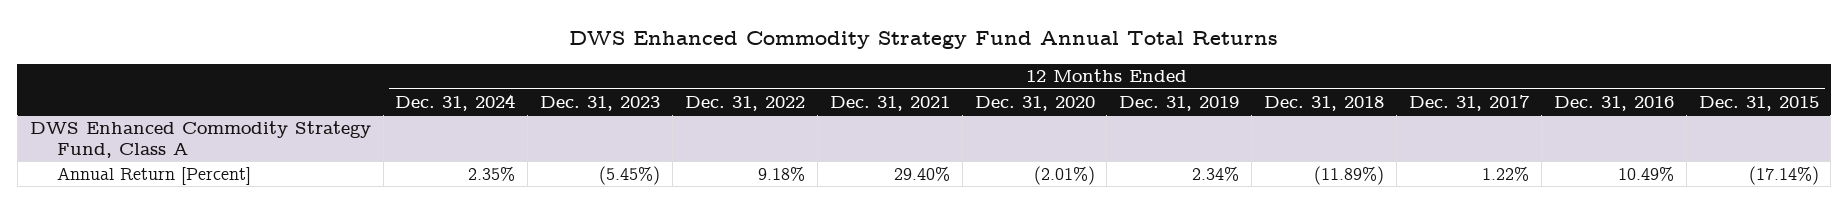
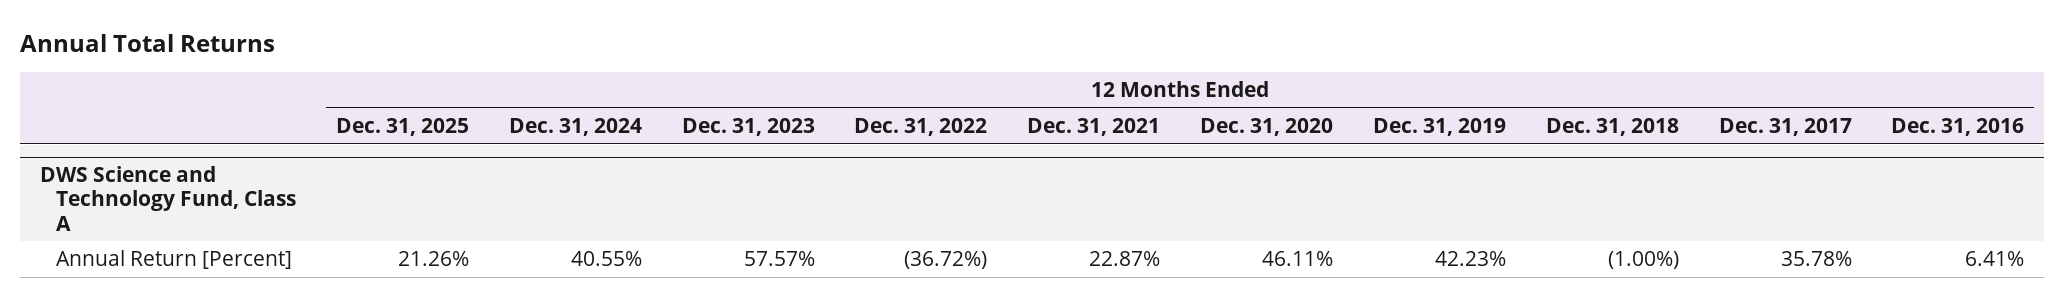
[569,31,1279,50] DWS Enhanced Commodity Strategy Fund Annual Total Returns -> [20,33,276,52] Annual Total Returns
[1698,95,1819,111] Dec. 31, 2015 -> none
none -> [335,117,469,136] Dec. 31, 2025
[29,120,371,158] DWS Enhanced Commodity Strategy Fund, Class A -> none
none -> [40,166,297,231] DWS Science and Technology Fund, Class A
[468,165,516,181] 2.35% -> [570,251,642,267] 40.55%
[599,165,661,185] (5.45%) -> [743,251,815,267] 57.57%
[758,165,806,181] 9.18% -> [904,251,988,270] (36.72%)
[893,165,950,181] 29.40% -> [1089,251,1161,267] 22.87%
[1033,165,1095,185] (2.01%) -> [1262,251,1334,267] 46.11%
[1192,165,1240,181] 2.34% -> [1434,251,1506,267] 42.23%
[1314,165,1385,185] (11.89%) -> [1607,251,1679,270] (1.00%)
[1481,165,1529,181] 1.22% -> [1780,251,1852,267] 35.78%
[1617,165,1674,181] 10.49% -> [1965,251,2025,267] 6.41%

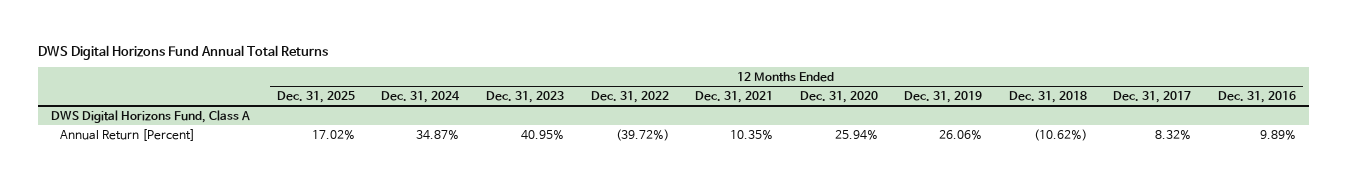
[20,33,276,52] Annual Total Returns -> [38,44,329,60] DWS Digital Horizons Fund Annual Total Returns
[40,166,297,231] DWS Science and Technology Fund, Class A -> none
none -> [51,109,251,123] DWS Digital Horizons Fund, Class A
[397,251,469,267] 21.26% -> [311,129,355,140] 17.02%
[570,251,642,267] 40.55% -> [416,129,460,140] 34.87%
[743,251,815,267] 57.57% -> [521,129,565,140] 40.95%
[904,251,988,270] (36.72%) -> [615,128,669,141] (39.72%)
[1089,251,1161,267] 22.87% -> [730,129,774,140] 10.35%
[1262,251,1334,267] 46.11% -> [834,129,878,140] 25.94%
[1434,251,1506,267] 42.23% -> [939,129,983,140] 26.06%
[1607,251,1679,270] (1.00%) -> [1033,128,1087,141] (10.62%)
[1780,251,1852,267] 35.78% -> [1155,129,1192,140] 8.32%
[1965,251,2025,267] 6.41% -> [1259,129,1296,140] 9.89%

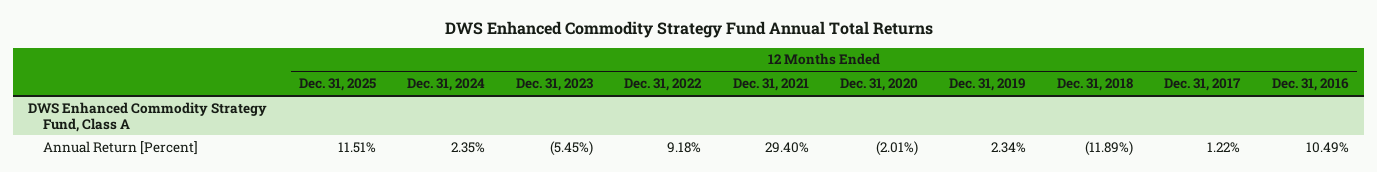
[38,44,329,60] DWS Digital Horizons Fund Annual Total Returns -> [444,20,933,38] DWS Enhanced Commodity Strategy Fund Annual Total Returns
[51,109,251,123] DWS Digital Horizons Fund, Class A -> none
none -> [28,101,268,132] DWS Enhanced Commodity Strategy Fund, Class A
[311,129,355,140] 17.02% -> [337,141,376,153] 11.51%
[416,129,460,140] 34.87% -> [450,141,485,153] 2.35%
[521,129,565,140] 40.95% -> [550,140,594,156] (5.45%)
[615,128,669,141] (39.72%) -> [667,141,702,153] 9.18%
[730,129,774,140] 10.35% -> [764,141,809,153] 29.40%
[834,129,878,140] 25.94% -> [875,140,918,156] (2.01%)
[939,129,983,140] 26.06% -> [991,141,1027,153] 2.34%
[1033,128,1087,141] (10.62%) -> [1085,140,1134,156] (11.89%)
[1155,129,1192,140] 8.32% -> [1207,141,1241,153] 1.22%
[1259,129,1296,140] 9.89% -> [1305,141,1349,153] 10.49%

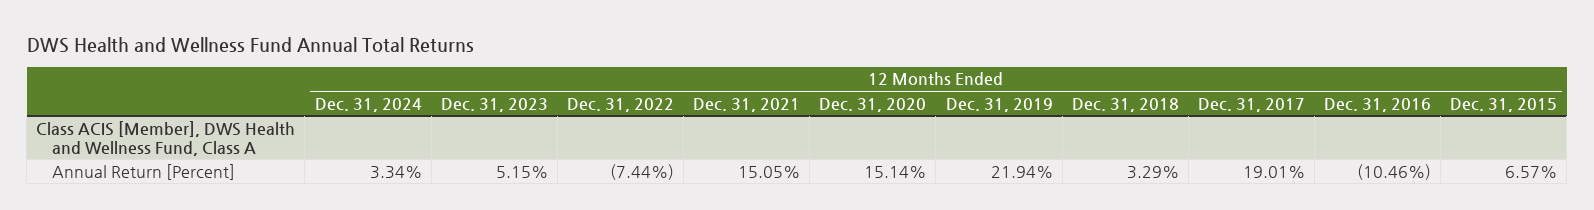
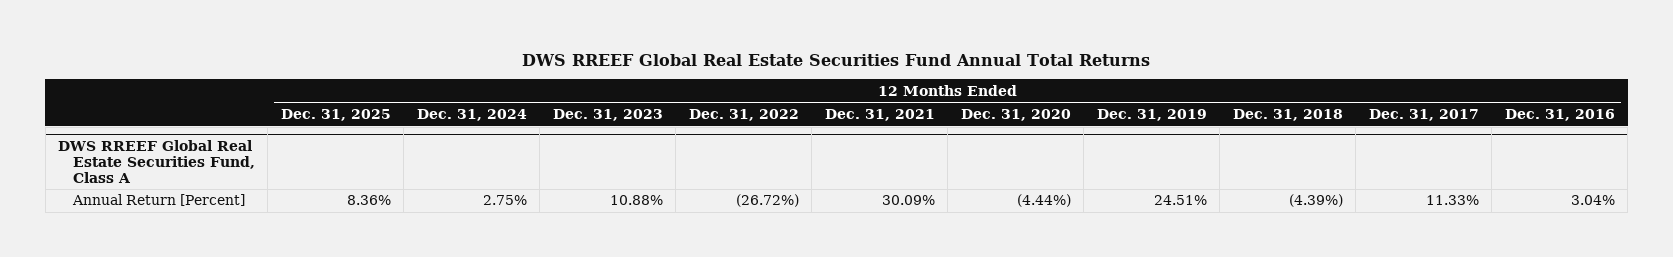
[26,37,474,54] DWS Health and Wellness Fund Annual Total Returns -> [522,53,1151,66] DWS RREEF Global Real Estate Securities Fund Annual Total Returns
[1450,97,1558,112] Dec. 31, 2015 -> none
none -> [280,108,391,121] Dec. 31, 2025
[36,120,296,156] Class ACIS [Member], DWS Health and Wellness Fund, Class A -> none
none -> [58,140,255,183] DWS RREEF Global Real Estate Securities Fund, Class A
[369,165,422,179] 3.34% -> [482,195,527,206] 2.75%
[495,165,548,178] 5.15% -> [609,195,663,206] 10.88%
[609,163,674,180] (7.44%) -> [735,194,799,208] (26.72%)
[738,165,801,178] 15.05% -> [881,195,935,206] 30.09%
[864,165,927,178] 15.14% -> [1016,194,1071,208] (4.44%)
[990,165,1053,178] 21.94% -> [1153,195,1207,206] 24.51%
[1126,165,1179,179] 3.29% -> [1288,194,1343,208] (4.39%)
[1242,165,1305,178] 19.01% -> [1425,195,1479,206] 11.33%
[1357,163,1432,180] (10.46%) -> [1570,195,1615,206] 3.04%

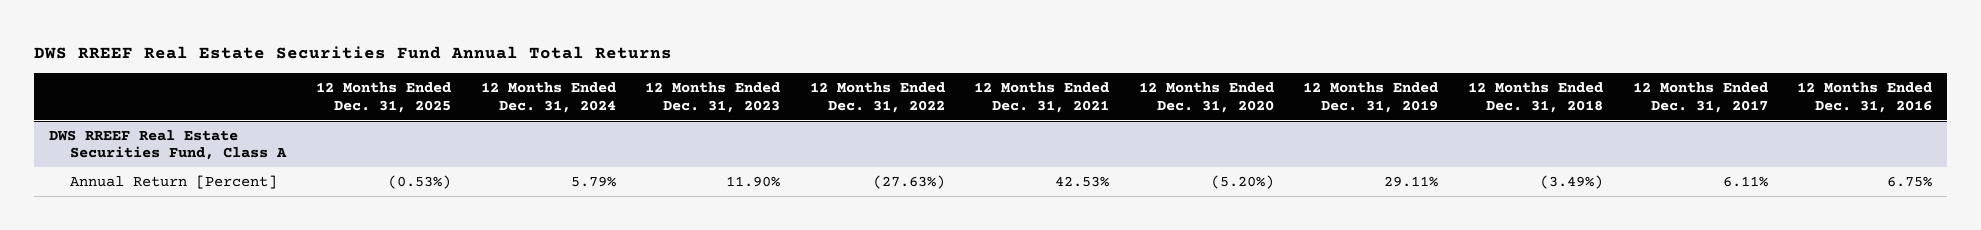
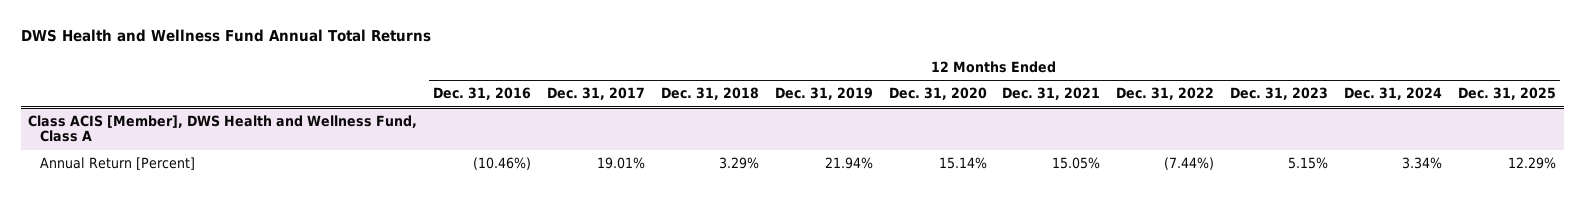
[34,45,673,59] DWS RREEF Real Estate Securities Fund Annual Total Returns -> [20,29,431,43] DWS Health and Wellness Fund Annual Total Returns
[48,129,288,161] DWS RREEF Real Estate Securities Fund, Class A -> none
none -> [28,114,418,143] Class ACIS [Member], DWS Health and Wellness Fund, Class A
[387,174,451,189] (0.53%) -> [1507,156,1556,169] 12.29%
[570,175,616,187] 5.79% -> [1401,156,1442,169] 3.34%
[726,175,781,187] 11.90% -> [1288,156,1329,169] 5.15%
[872,174,945,189] (27.63%) -> [1164,156,1215,170] (7.44%)
[1055,175,1110,187] 42.53% -> [1052,156,1101,169] 15.05%
[1210,174,1274,189] (5.20%) -> [938,156,987,169] 15.14%
[1384,175,1439,187] 29.11% -> [824,156,873,169] 21.94%
[1539,174,1603,189] (3.49%) -> [718,156,759,169] 3.29%
[1722,175,1768,187] 6.11% -> [597,156,646,169] 19.01%
[1887,175,1933,187] 6.75% -> [473,156,532,170] (10.46%)

